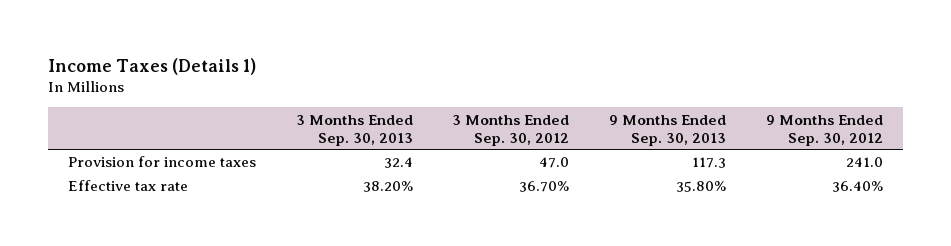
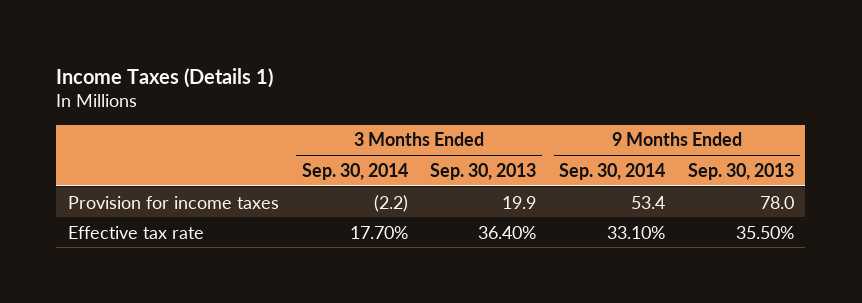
[452,114,570,146] 3 Months Ended Sep. 30, 2012 -> none
[765,114,883,146] 9 Months Ended Sep. 30, 2012 -> none
none -> [301,162,408,180] Sep. 30, 2014
none -> [559,162,666,180] Sep. 30, 2014
[383,157,413,169] 32.4 -> [502,195,537,209] 19.9
[692,157,727,169] 117.3 -> [760,195,795,209] 78.0
[362,181,413,193] 38.20% -> [478,225,537,239] 36.40%
[676,181,727,193] 35.80% -> [736,225,795,239] 35.50%

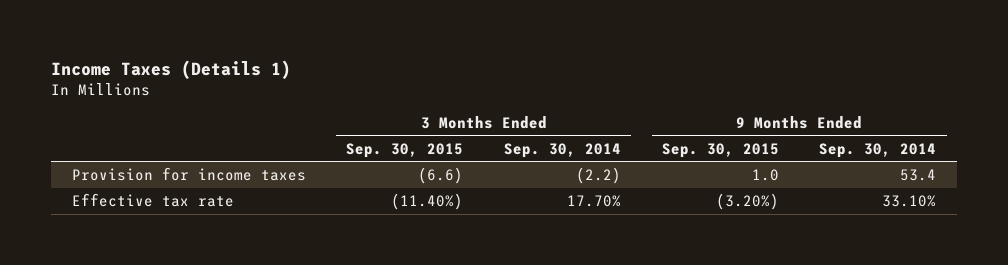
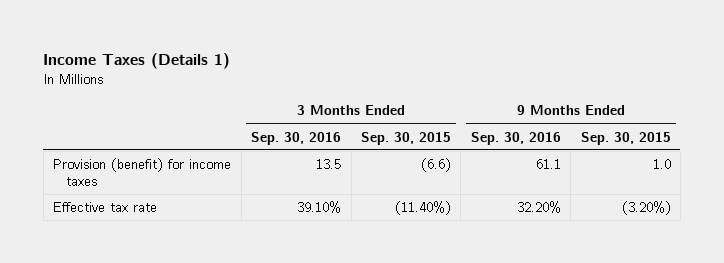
[504,142,622,158] Sep. 30, 2014 -> none
[819,142,937,158] Sep. 30, 2014 -> none
none -> [251,131,342,145] Sep. 30, 2016
none -> [470,131,561,145] Sep. 30, 2016
[71,167,306,182] Provision for income taxes -> [53,157,232,186] Provision (benefit) for income taxes

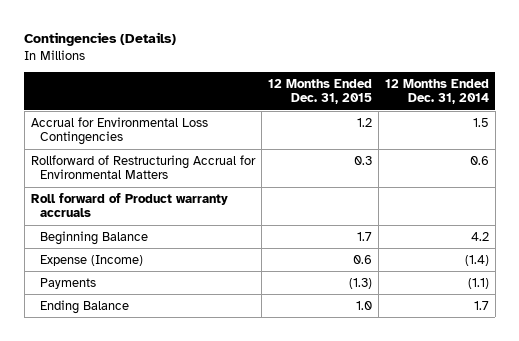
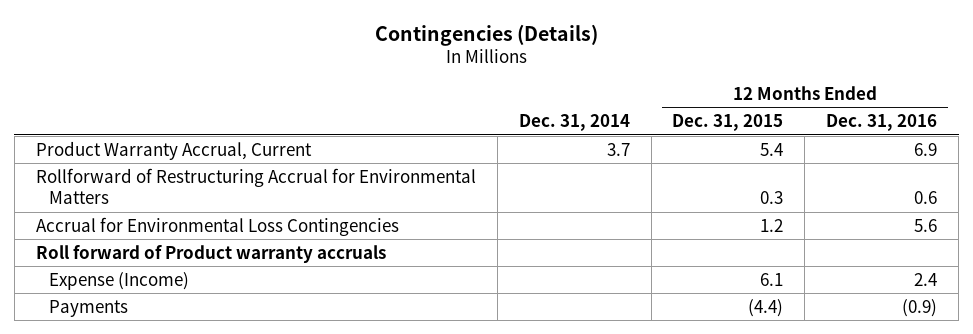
[384,78,489,105] 12 Months Ended Dec. 31, 2014 -> none
none -> [518,114,630,132] Dec. 31, 2014
none -> [826,114,938,132] Dec. 31, 2016
none -> [35,140,312,160] Product Warranty Accrual, Current
[30,116,208,146] Accrual for Environmental Loss Contingencies -> [35,216,399,236] Accrual for Environmental Loss Contingencies
[39,230,148,245] Beginning Balance -> none
[39,299,129,314] Ending Balance -> none
[352,254,372,264] 0.6 -> [760,272,784,286] 6.1
[348,277,372,289] (1.3) -> [748,298,784,317] (4.4)

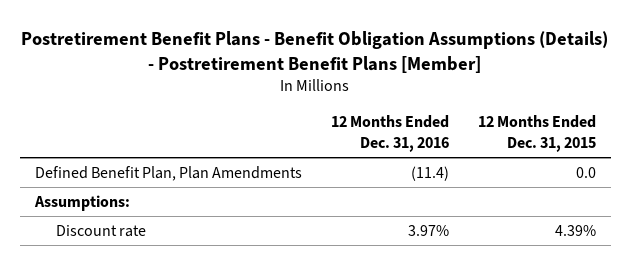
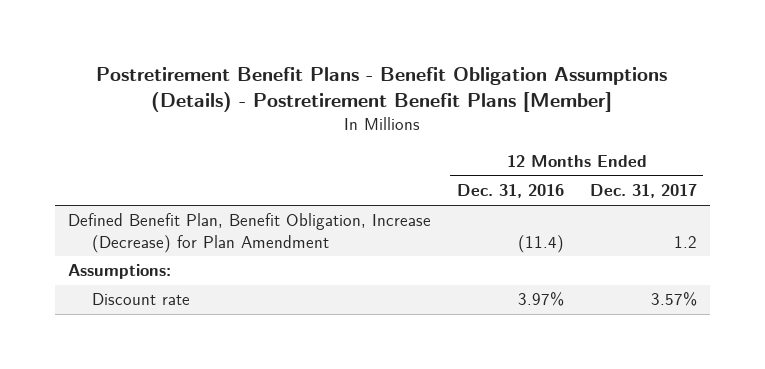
[478,114,597,152] 12 Months Ended Dec. 31, 2015 -> none
none -> [589,184,697,199] Dec. 31, 2017
[34,165,302,181] Defined Benefit Plan, Plan Amendments -> [67,213,431,253] Defined Benefit Plan, Benefit Obligation, Increase (Decrease) for Plan Amendment

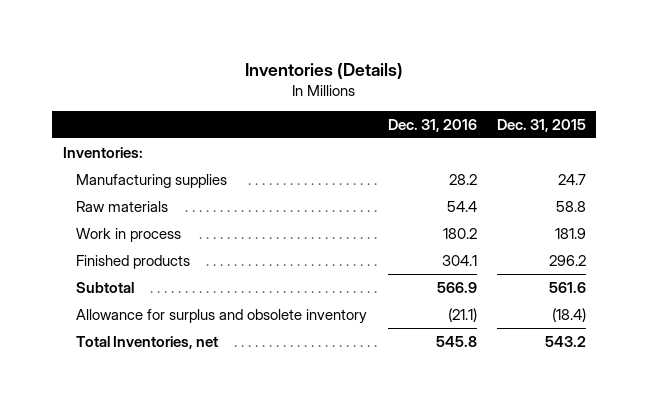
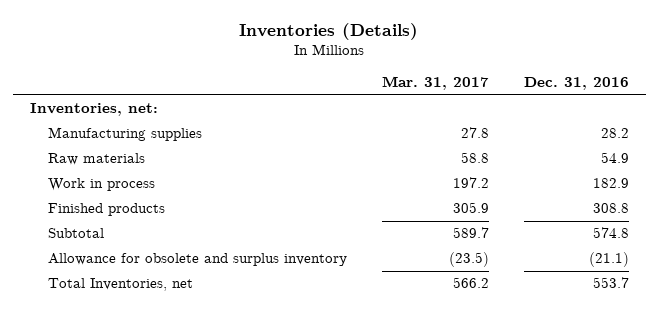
[497,118,587,132] Dec. 31, 2015 -> none
none -> [381,76,489,91] Mar. 31, 2017
[62,146,143,158] Inventories: -> [30,103,159,117] Inventories, net:
[446,200,477,212] 54.4 -> [600,152,629,164] 54.9
[442,227,477,239] 180.2 -> [592,178,629,189] 182.9
[441,254,477,266] 304.1 -> [592,203,629,214] 308.8
[436,281,477,293] 566.9 -> [592,227,629,239] 574.8
[76,308,368,324] Allowance for surplus and obsolete inventory -> [47,253,347,267] Allowance for obsolete and surplus inventory
[435,335,477,347] 545.8 -> [592,277,629,289] 553.7

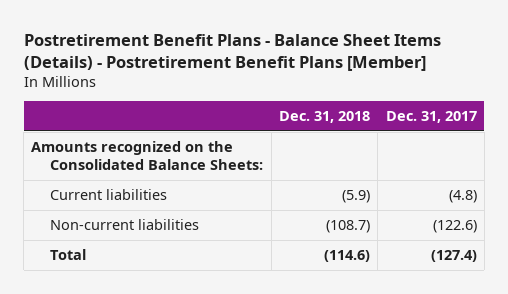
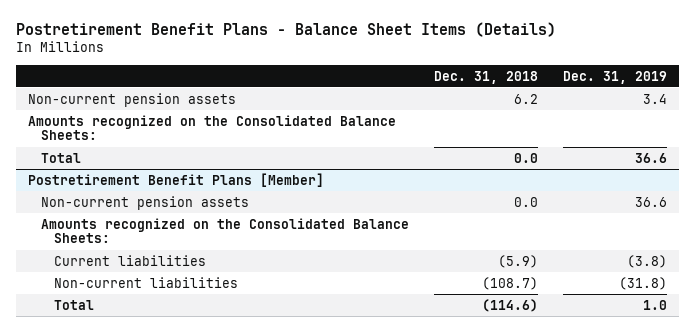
[23,33,441,71] Postretirement Benefit Plans - Balance Sheet Items (Details) - Postretirement Benefit Plans [Member] -> [15,22,556,38] Postretirement Benefit Plans - Balance Sheet Items (Details)
[385,111,477,124] Dec. 31, 2017 -> none
none -> [562,70,667,84] Dec. 31, 2019
none -> [27,92,236,107] Non-current pension assets
none -> [40,152,81,163] Total
none -> [27,172,324,187] Postretirement Benefit Plans [Member]
none -> [40,195,249,210] Non-current pension assets
none -> [40,217,409,244] Amounts recognized on the Consolidated Balance Sheets:

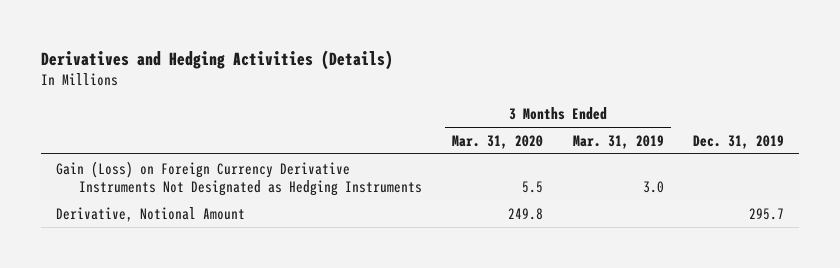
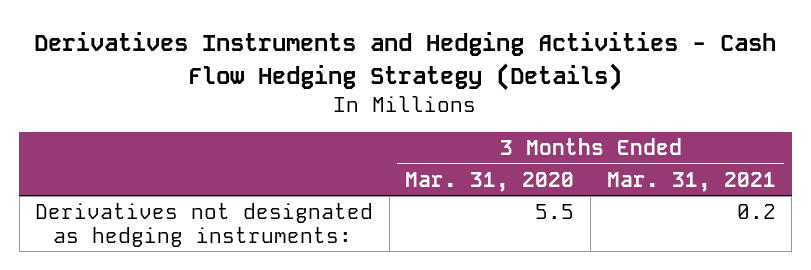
[41,49,394,70] Derivatives and Hedging Activities (Details) -> [34,32,777,91] Derivatives Instruments and Hedging Activities - Cash Flow Hedging Strategy (Details)
[572,134,664,149] Mar. 31, 2019 -> none
[693,134,785,149] Dec. 31, 2019 -> none
none -> [606,171,776,192] Mar. 31, 2021
[56,206,246,222] Derivative, Notional Amount -> none
[56,160,423,197] Gain (Loss) on Foreign Currency Derivative Instruments Not Designated as Hedging Instruments -> [35,202,374,247] Derivatives not designated as hedging instruments:

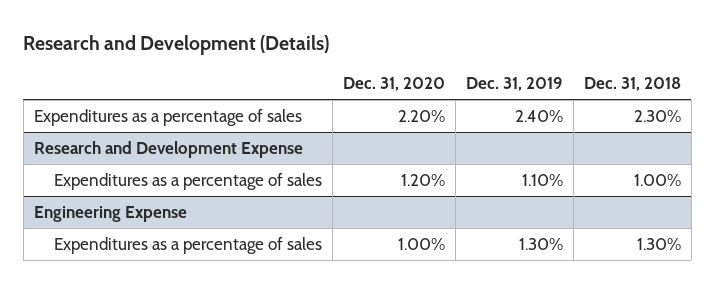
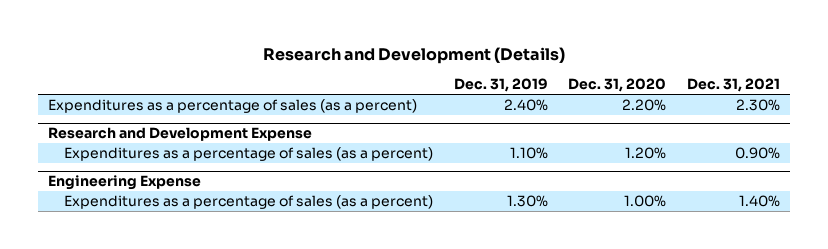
[583,76,681,91] Dec. 31, 2018 -> none
none -> [686,78,780,93] Dec. 31, 2021
[33,109,302,127] Expenditures as a percentage of sales -> [48,99,418,114] Expenditures as a percentage of sales (as a percent)
[54,173,323,191] Expenditures as a percentage of sales -> [64,147,434,162] Expenditures as a percentage of sales (as a percent)
[54,237,323,255] Expenditures as a percentage of sales -> [64,195,434,210] Expenditures as a percentage of sales (as a percent)

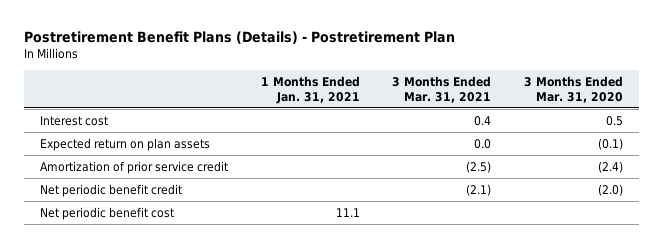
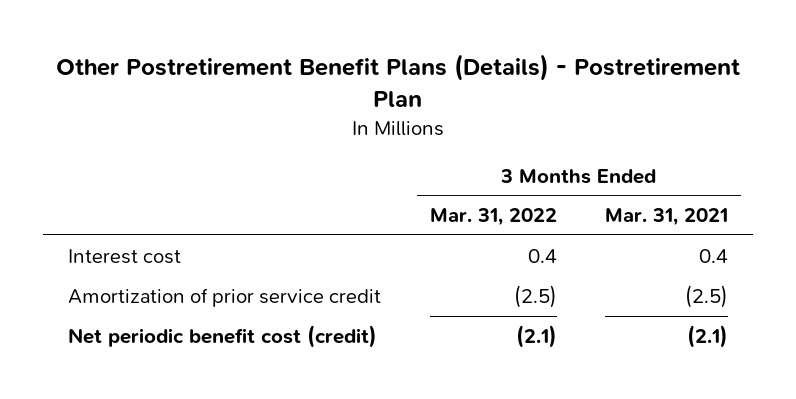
[23,31,455,45] Postretirement Benefit Plans (Details) - Postretirement Plan -> [56,54,741,108] Other Postretirement Benefit Plans (Details) - Postretirement Plan
[260,76,360,104] 1 Months Ended Jan. 31, 2021 -> none
[523,76,623,103] 3 Months Ended Mar. 31, 2020 -> none
none -> [429,208,557,227] Mar. 31, 2022
[39,137,210,151] Expected return on plan assets -> none
[39,206,174,220] Net periodic benefit cost -> none
[39,183,182,197] Net periodic benefit credit -> [67,324,377,348] Net periodic benefit cost (credit)

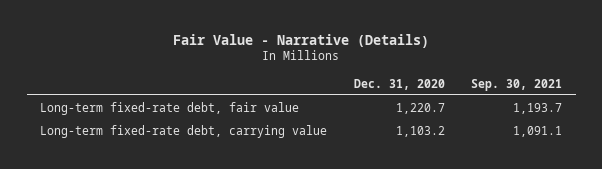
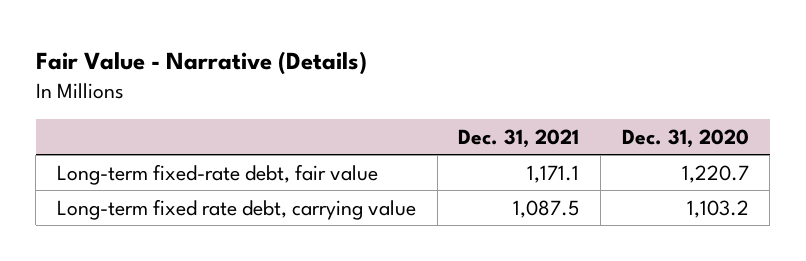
[471,78,563,91] Sep. 30, 2021 -> none
none -> [458,128,580,148] Dec. 31, 2021
[39,124,327,138] Long-term fixed-rate debt, carrying value -> [56,198,416,220] Long-term fixed rate debt, carrying value

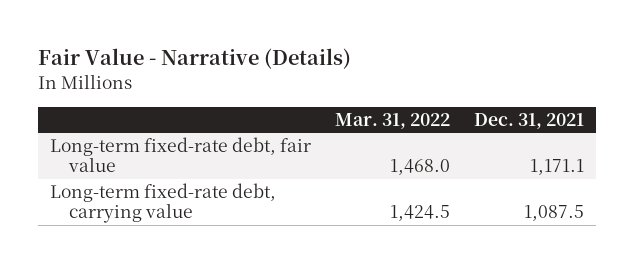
[621,128,749,148] Dec. 31, 2020 -> none
none -> [334,112,450,129] Mar. 31, 2022
[56,198,416,220] Long-term fixed rate debt, carrying value -> [50,183,277,224] Long-term fixed-rate debt, carrying value

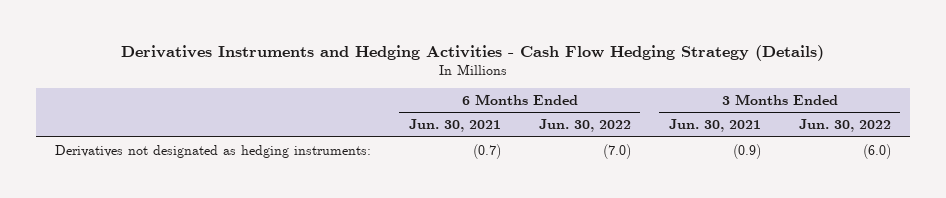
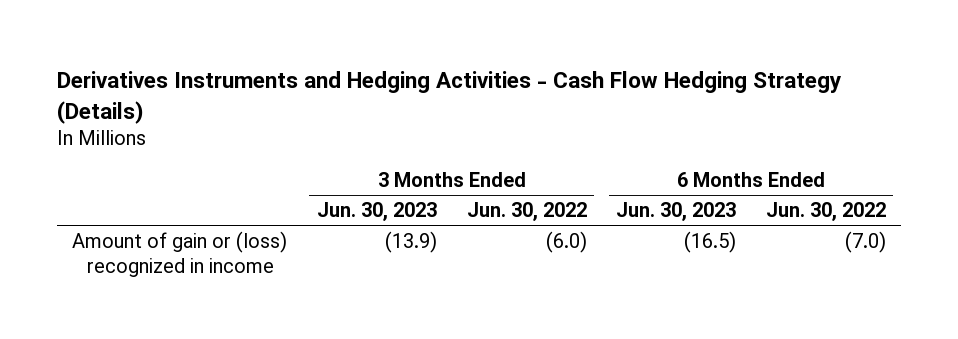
[408,119,501,133] Jun. 30, 2021 -> none
[668,119,761,133] Jun. 30, 2021 -> none
none -> [316,202,437,222] Jun. 30, 2023
none -> [616,202,737,222] Jun. 30, 2023
[54,144,371,158] Derivatives not designated as hedging instruments: -> [72,231,288,278] Amount of gain or (loss) recognized in income

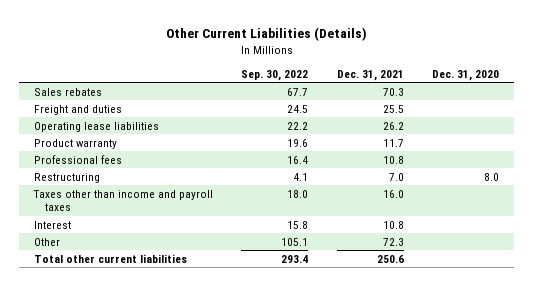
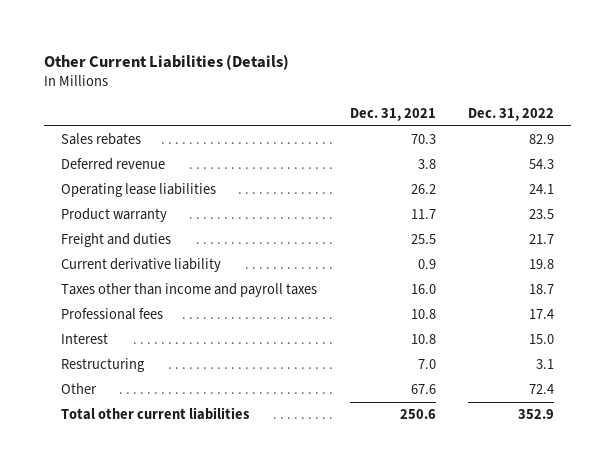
[241,69,309,81] Sep. 30, 2022 -> none
[432,69,500,81] Dec. 31, 2020 -> none
none -> [468,107,555,121] Dec. 31, 2022
none -> [60,158,165,171] Deferred revenue
[33,104,122,115] Freight and duties -> [60,233,171,248] Freight and duties
none -> [60,258,221,273] Current derivative liability
[33,154,122,164] Professional fees -> [60,308,163,321] Professional fees
[33,172,100,183] Restructuring -> [60,358,145,373] Restructuring
[382,237,404,246] 72.3 -> [410,384,436,395] 67.6

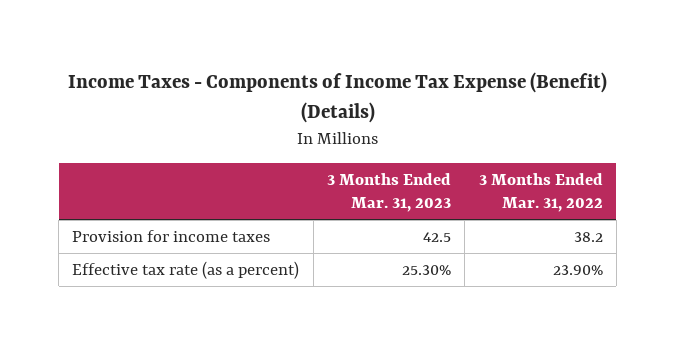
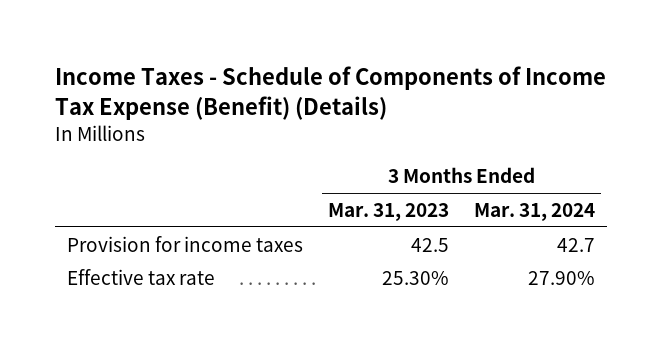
[67,72,607,123] Income Taxes - Components of Income Tax Expense (Benefit) (Details) -> [55,65,607,120] Income Taxes - Schedule of Components of Income Tax Expense (Benefit) (Details)
[478,172,603,213] 3 Months Ended Mar. 31, 2022 -> none
none -> [473,202,595,221] Mar. 31, 2024
[72,260,300,279] Effective tax rate (as a percent) -> [67,268,216,285] Effective tax rate

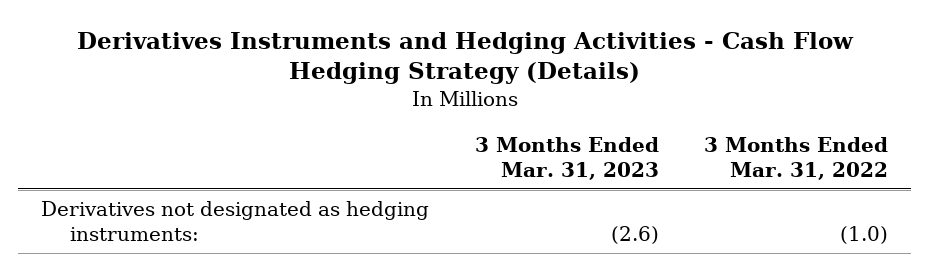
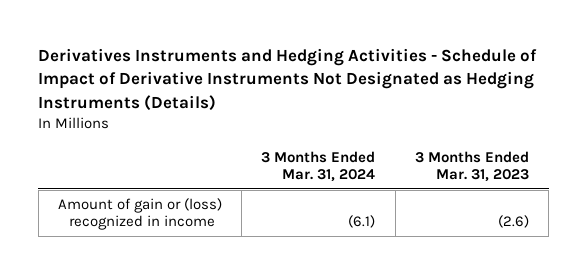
[76,31,854,85] Derivatives Instruments and Hedging Activities - Cash Flow Hedging Strategy (Details) -> [38,48,538,111] Derivatives Instruments and Hedging Activities - Schedule of Impact of Derivative Instruments Not Designated as Hedging Instruments (Details)
[704,136,889,180] 3 Months Ended Mar. 31, 2022 -> none
none -> [261,150,376,183] 3 Months Ended Mar. 31, 2024
[40,201,429,242] Derivatives not designated as hedging instruments: -> [57,197,222,231] Amount of gain or (loss) recognized in income

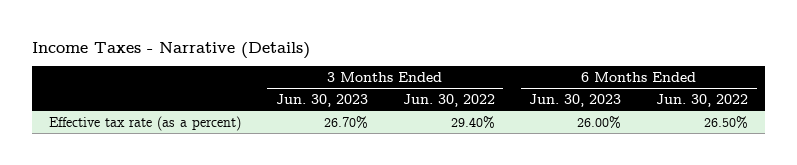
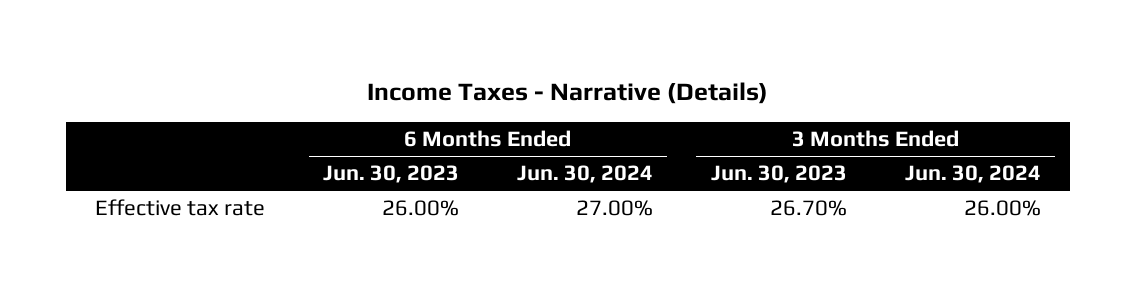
[402,93,495,107] Jun. 30, 2022 -> none
[656,93,749,107] Jun. 30, 2022 -> none
none -> [517,165,654,184] Jun. 30, 2024
none -> [904,165,1041,184] Jun. 30, 2024
[49,115,242,131] Effective tax rate (as a percent) -> [95,199,266,217] Effective tax rate

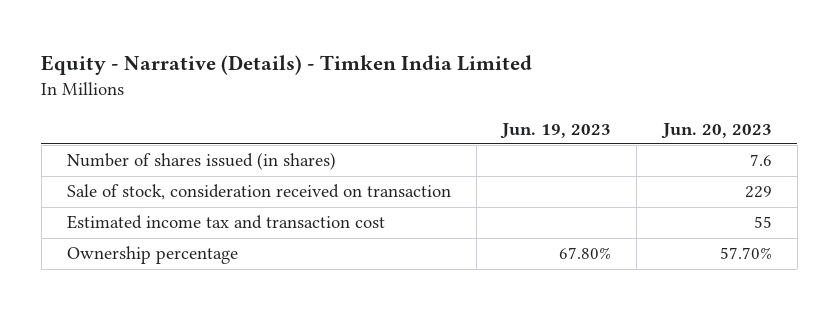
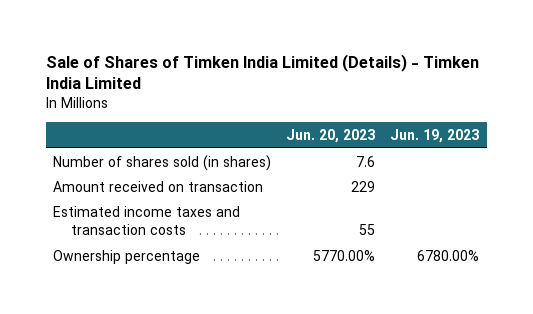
[41,54,533,75] Equity - Narrative (Details) - Timken India Limited -> [45,53,479,90] Sale of Shares of Timken India Limited (Details) - Timken India Limited
[66,152,336,171] Number of shares issued (in shares) -> [53,154,272,171] Number of shares sold (in shares)
[66,184,451,201] Sale of stock, consideration received on transaction -> [53,180,264,192] Amount received on transaction
[66,215,385,230] Estimated income tax and transaction cost -> [53,205,241,235] Estimated income taxes and transaction costs
[559,247,612,260] 67.80% -> [417,249,480,261] 6780.00%
[719,247,772,260] 57.70% -> [313,249,376,261] 5770.00%

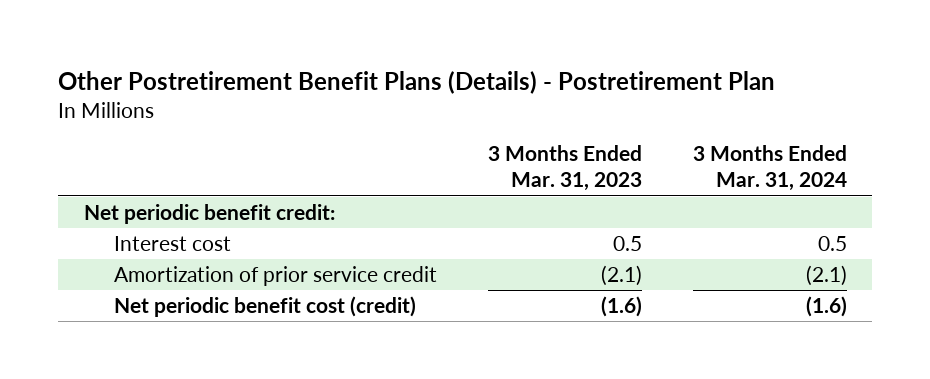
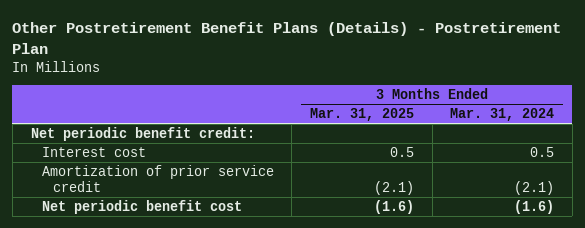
[487,145,642,192] 3 Months Ended Mar. 31, 2023 -> none
none -> [309,108,414,122] Mar. 31, 2025
[114,296,417,318] Net periodic benefit cost (credit) -> [41,200,242,215] Net periodic benefit cost

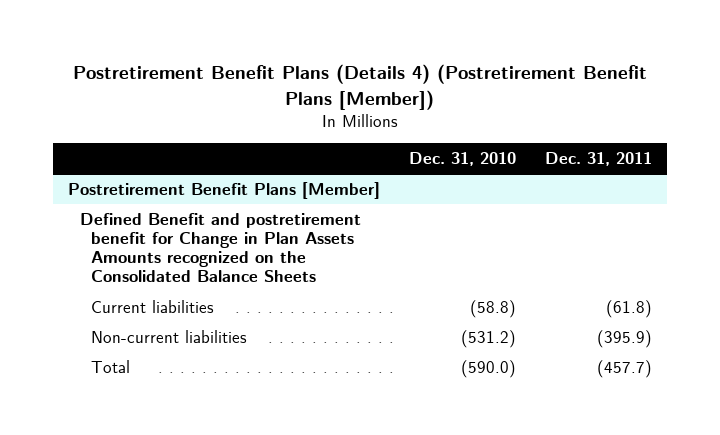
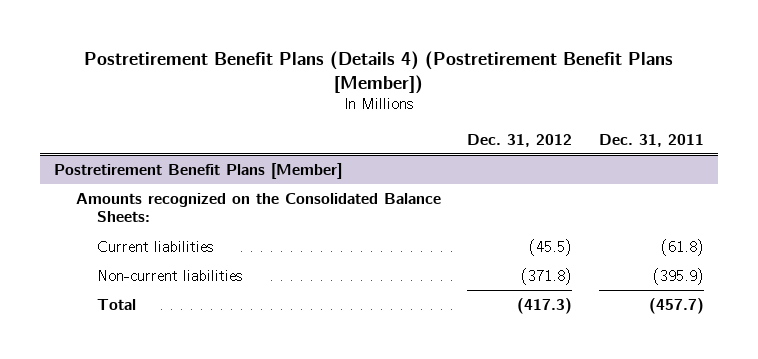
[409,152,517,167] Dec. 31, 2010 -> none
none -> [467,133,573,147] Dec. 31, 2012
[79,212,361,283] Defined Benefit and postretirement benefit for Change in Plan Assets Amounts recognized on the Consolidated Balance Sheets -> [75,192,441,223] Amounts recognized on the Consolidated Balance Sheets:

